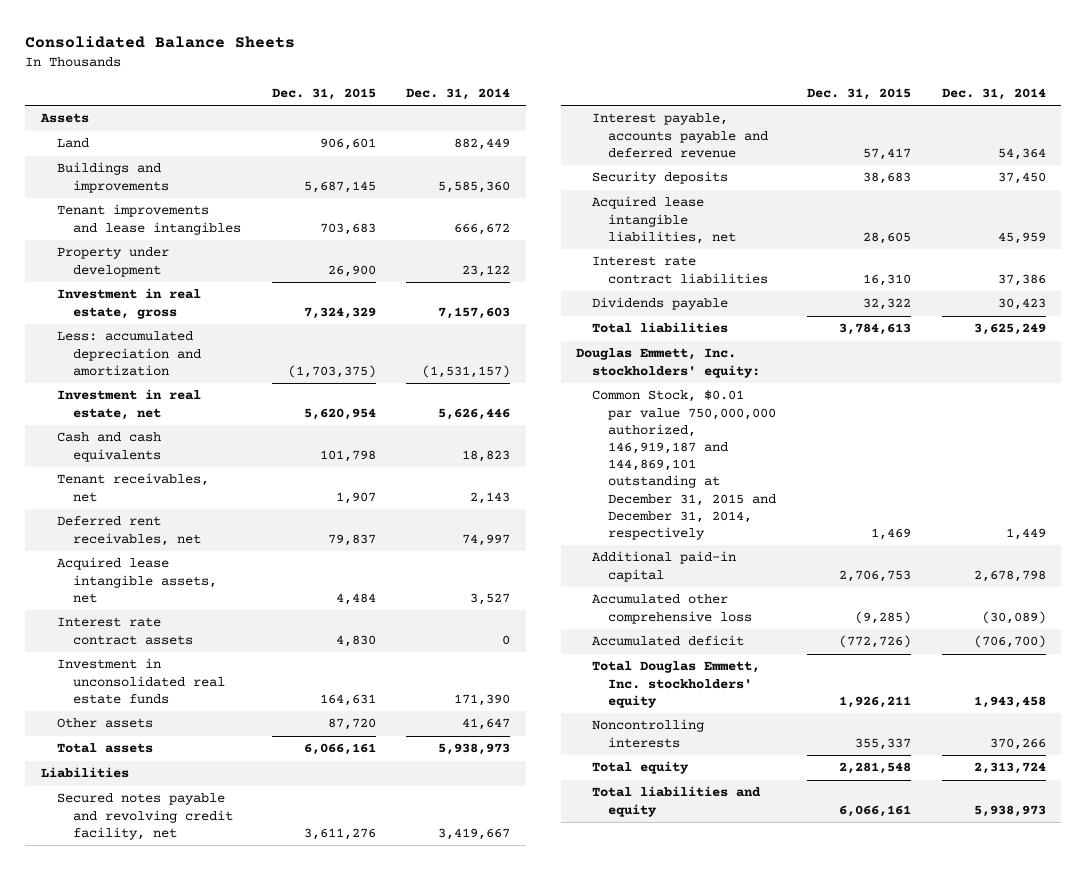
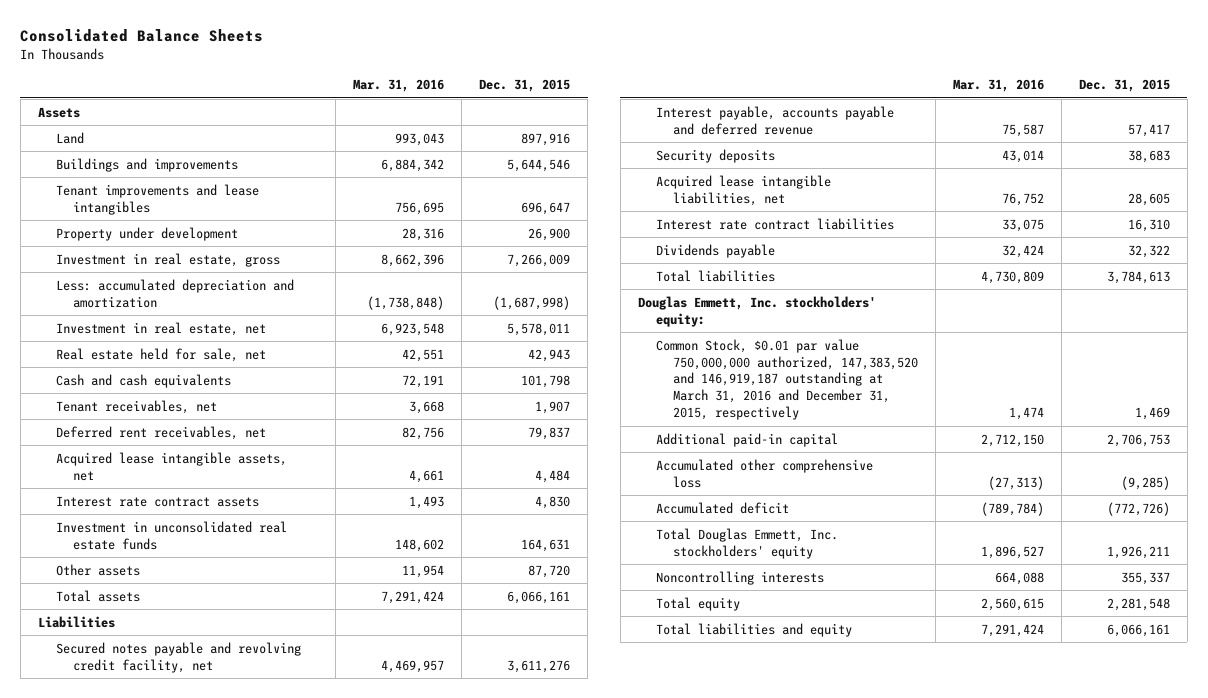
[406,87,511,100] Dec. 31, 2014 -> none
none -> [353,79,445,93] Mar. 31, 2016
[319,138,376,151] 906,601 -> [521,132,571,146] 897,916
[303,180,376,193] 5,687,145 -> [507,158,571,172] 5,644,546
[319,222,376,235] 703,683 -> [521,201,571,215] 696,647
[303,306,376,319] 7,324,329 -> [507,253,571,267] 7,266,009
[287,364,376,378] (1,703,375) -> [493,295,571,310] (1,687,998)
[303,407,376,420] 5,620,954 -> [507,322,571,336] 5,578,011
none -> [55,347,266,362] Real estate held for sale, net
[592,390,777,540] Common Stock, $0.01 par value 750,000,000 authorized, 146,919,187 and 144,869,101 outstanding at December 31, 2015 and December 31, 2014, respectively -> [655,338,919,421] Common Stock, $0.01 par value 750,000,000 authorized, 147,383,520 and 146,919,187 outstanding at March 31, 2016 and December 31, 2015, respectively

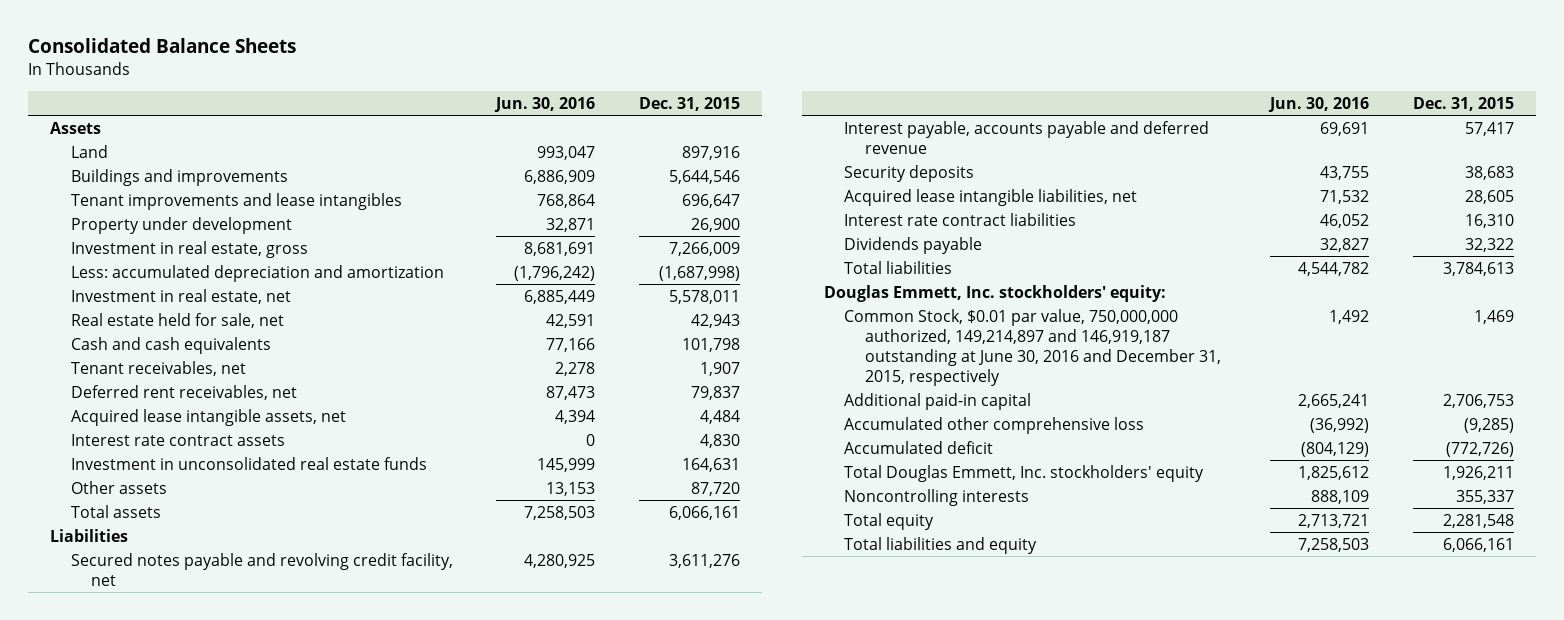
[353,79,445,93] Mar. 31, 2016 -> none
none -> [494,96,596,112] Jun. 30, 2016
[655,338,919,421] Common Stock, $0.01 par value 750,000,000 authorized, 147,383,520 and 146,919,187 outstanding at March 31, 2016 and December 31, 2015, respectively -> [844,308,1221,386] Common Stock, $0.01 par value, 750,000,000 authorized, 149,214,897 and 146,919,187 outstanding at June 30, 2016 and December 31, 2015, respectively

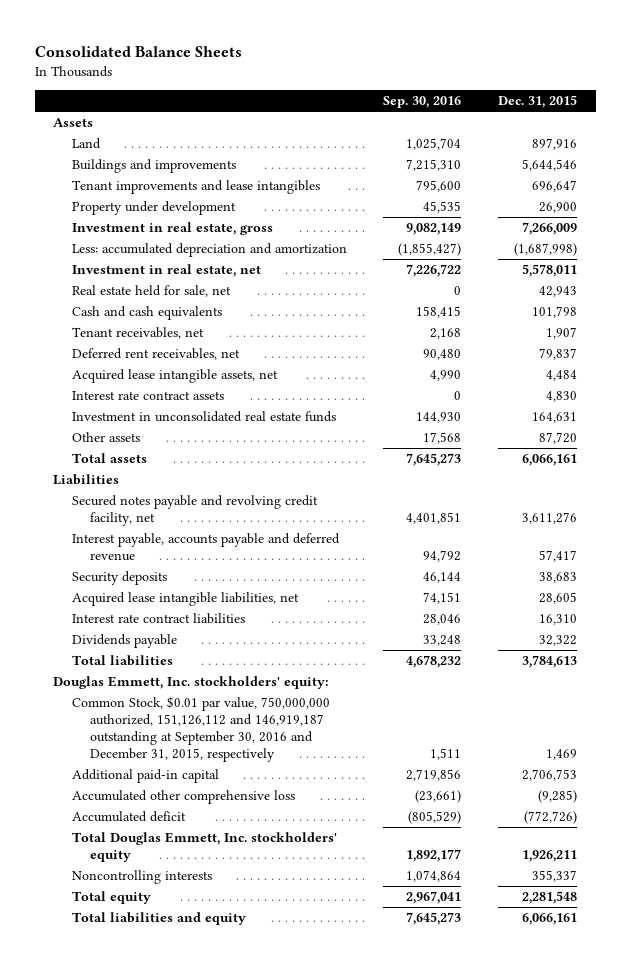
[494,96,596,112] Jun. 30, 2016 -> none
none -> [383,95,462,108] Sep. 30, 2016
[844,308,1221,386] Common Stock, $0.01 par value, 750,000,000 authorized, 149,214,897 and 146,919,187 outstanding at June 30, 2016 and December 31, 2015, respectively -> [71,696,330,763] Common Stock, $0.01 par value, 750,000,000 authorized, 151,126,112 and 146,919,187 outstanding at September 30, 2016 and December 31, 2015, respectively

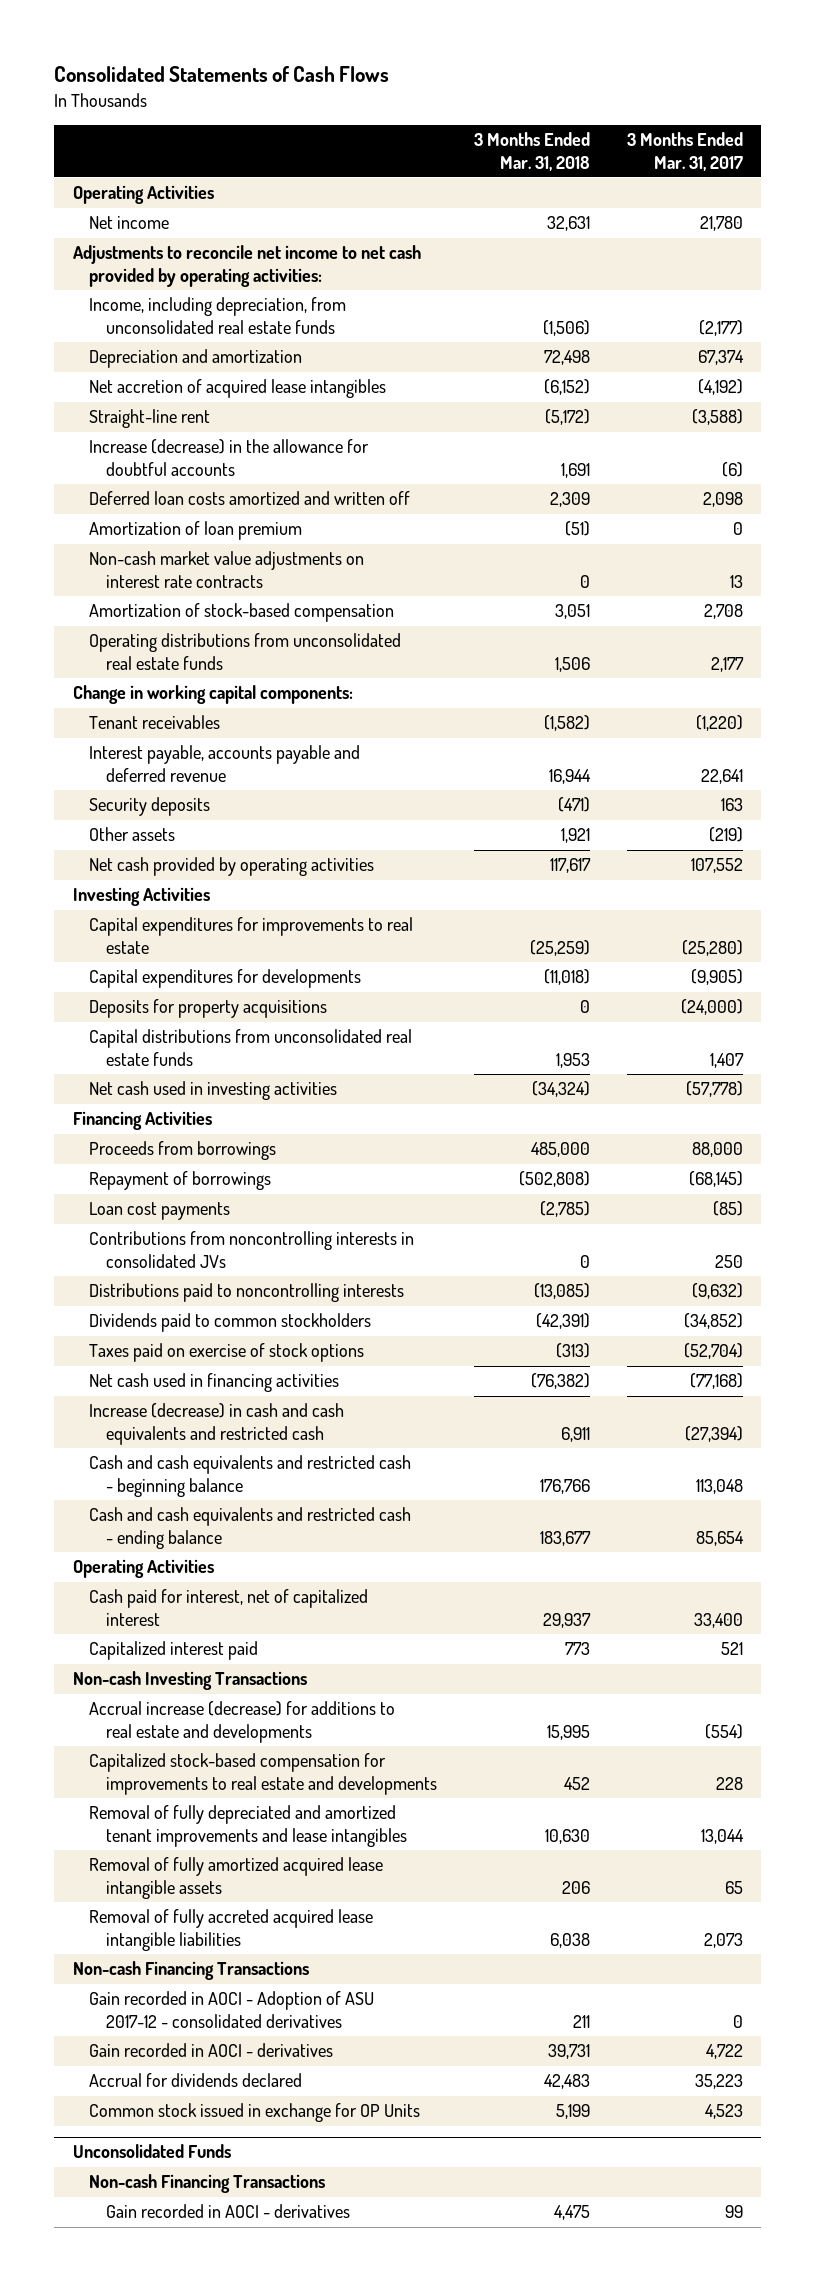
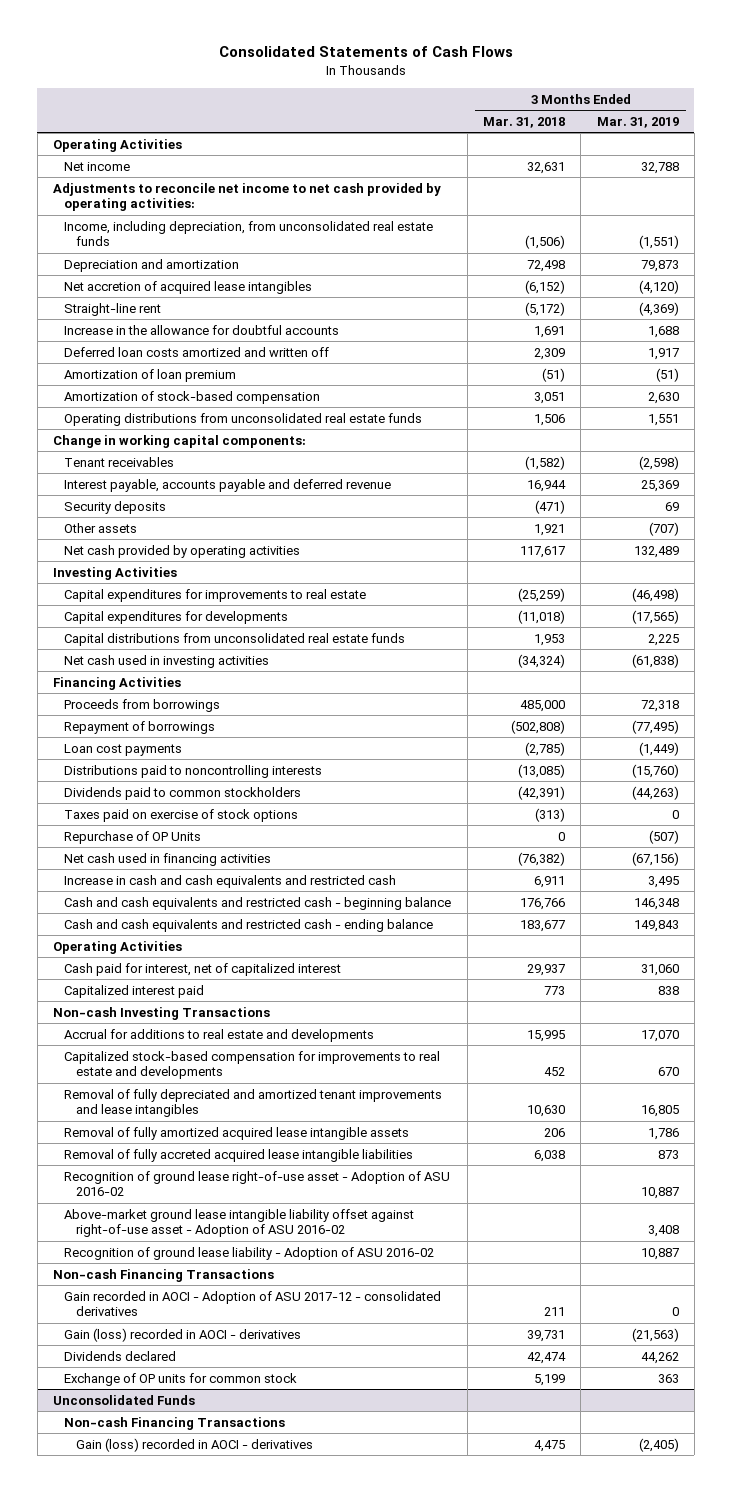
[626,132,743,171] 3 Months Ended Mar. 31, 2017 -> none
none -> [596,116,679,128] Mar. 31, 2019
[89,439,370,476] Increase (decrease) in the allowance for doubtful accounts -> [64,324,340,335] Increase in the allowance for doubtful accounts
[89,551,365,588] Non-cash market value adjustments on interest rate contracts -> none
[89,999,328,1019] Deposits for property acquisitions -> none
[89,1231,415,1268] Contributions from noncontrolling interests in consolidated JVs -> none
none -> [64,830,202,844] Repurchase of OP Units
[89,1403,345,1445] Increase (decrease) in cash and cash equivalents and restricted cash -> [64,874,397,888] Increase in cash and cash equivalents and restricted cash
[89,1701,396,1743] Accrual increase (decrease) for additions to real estate and developments -> [64,1028,375,1042] Accrual for additions to real estate and developments
none -> [64,1170,451,1197] Recognition of ground lease right-of-use asset - Adoption of ASU 2016-02
none -> [64,1208,415,1238] Above-market ground lease intangible liability offset against right-of-use asset - Adoption of ASU 2016-02
none -> [64,1246,435,1260] Recognition of ground lease liability - Adoption of ASU 2016-02
[89,2043,334,2058] Gain recorded in AOCI - derivatives -> [64,1327,302,1342] Gain (loss) recorded in AOCI - derivatives
[89,2073,303,2088] Accrual for dividends declared -> [64,1350,177,1361] Dividends declared
[543,2074,590,2090] 42,483 -> [526,1351,566,1364] 42,474
[89,2103,421,2123] Common stock issued in exchange for OP Units -> [64,1372,298,1386] Exchange of OP units for common stock
[105,2204,350,2219] Gain recorded in AOCI - derivatives -> [75,1437,313,1452] Gain (loss) recorded in AOCI - derivatives

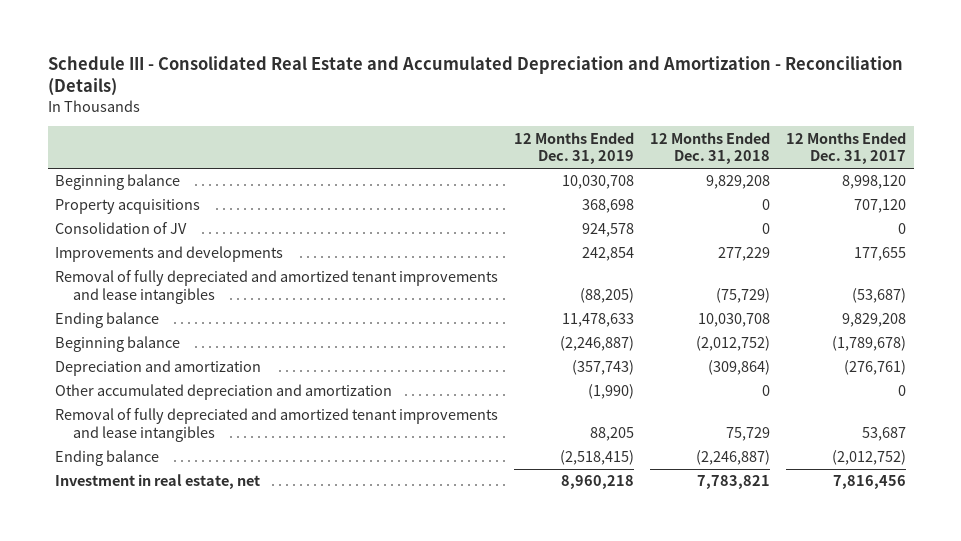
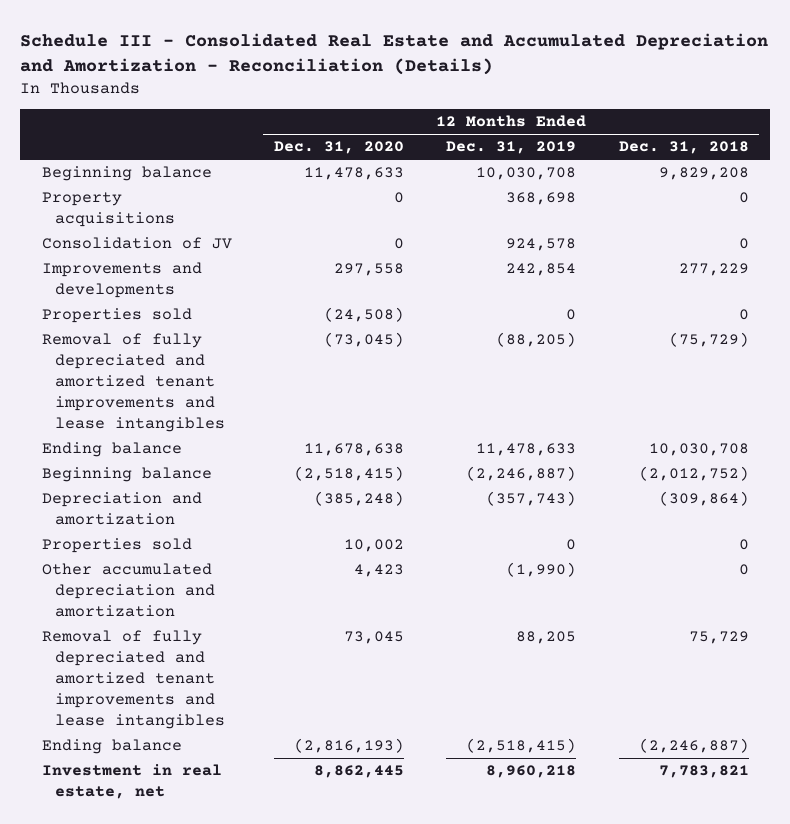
[785,131,906,165] 12 Months Ended Dec. 31, 2017 -> none
none -> [273,141,404,155] Dec. 31, 2020
none -> [41,308,192,324] Properties sold
none -> [41,538,192,554] Properties sold

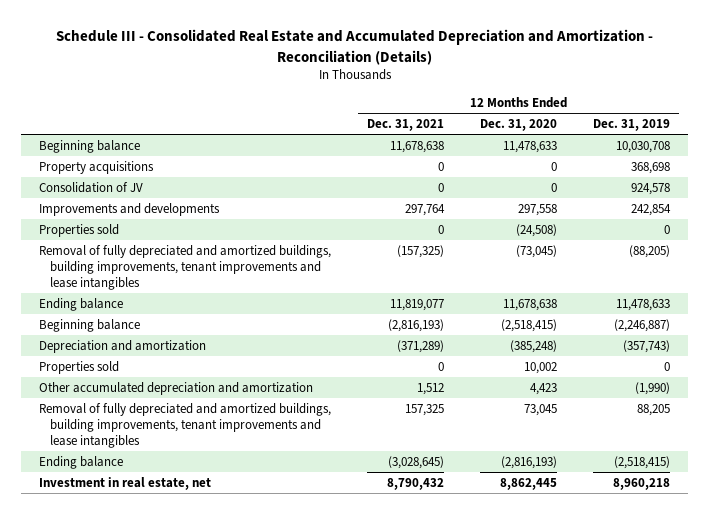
[618,141,749,155] Dec. 31, 2018 -> none
none -> [367,119,445,132] Dec. 31, 2021
[41,333,226,433] Removal of fully depreciated and amortized tenant improvements and lease intangibles -> [39,244,332,290] Removal of fully depreciated and amortized buildings, building improvements, tenant improvements and lease intangibles
[41,630,226,730] Removal of fully depreciated and amortized tenant improvements and lease intangibles -> [39,402,332,448] Removal of fully depreciated and amortized buildings, building improvements, tenant improvements and lease intangibles

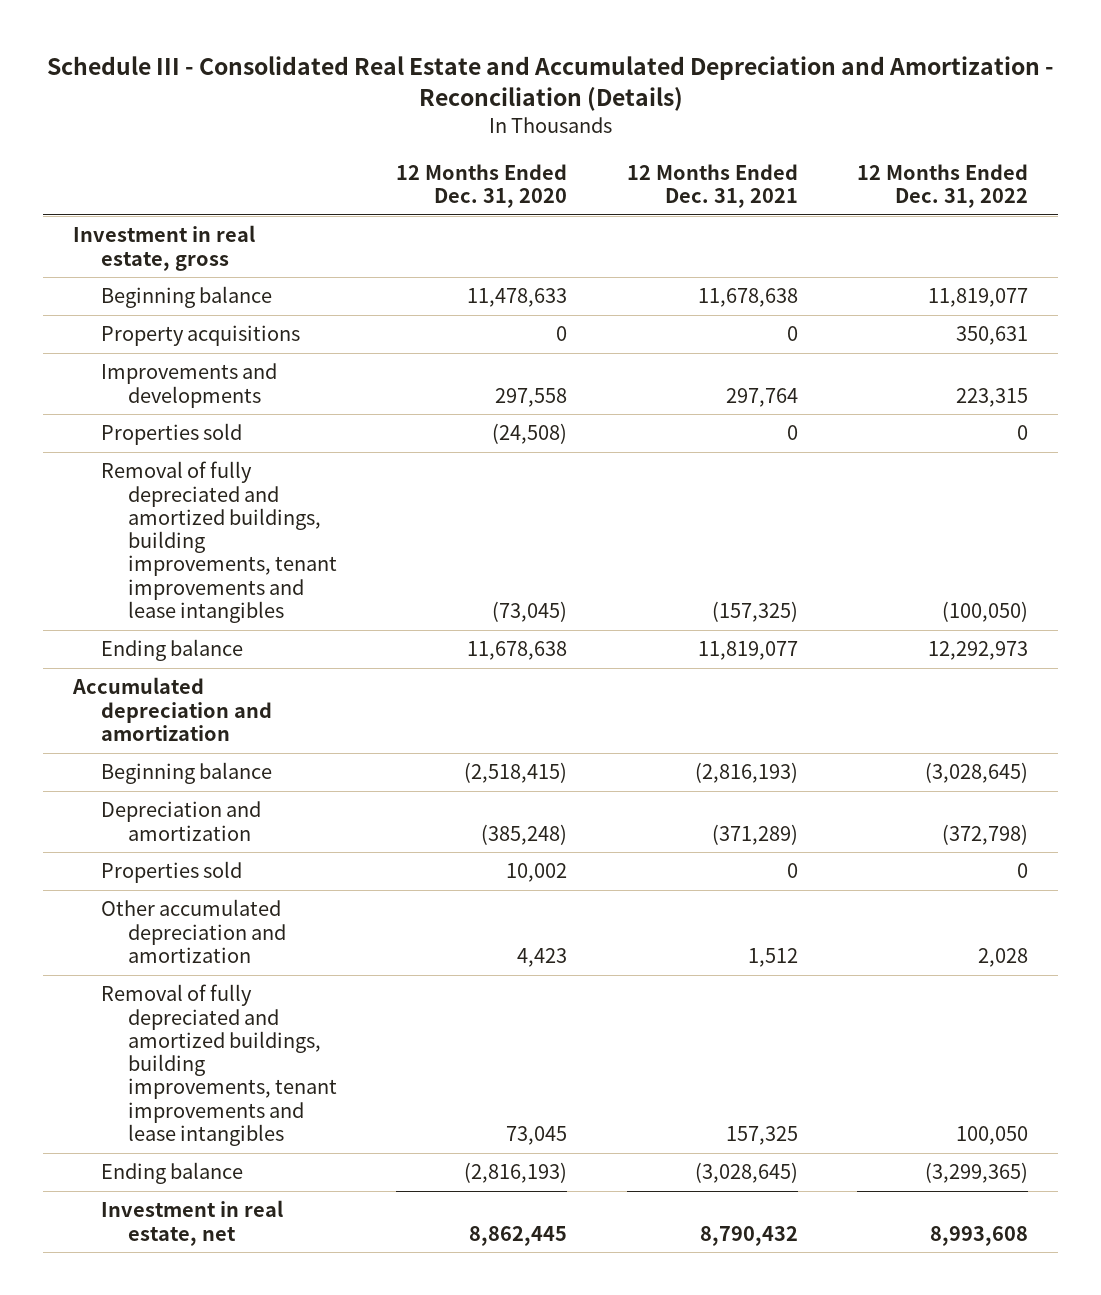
[592,119,670,132] Dec. 31, 2019 -> none
none -> [857,163,1029,208] 12 Months Ended Dec. 31, 2022
none -> [73,225,256,271] Investment in real estate, gross
[39,181,144,193] Consolidation of JV -> none
none -> [72,677,272,741] Accumulated depreciation and amortization

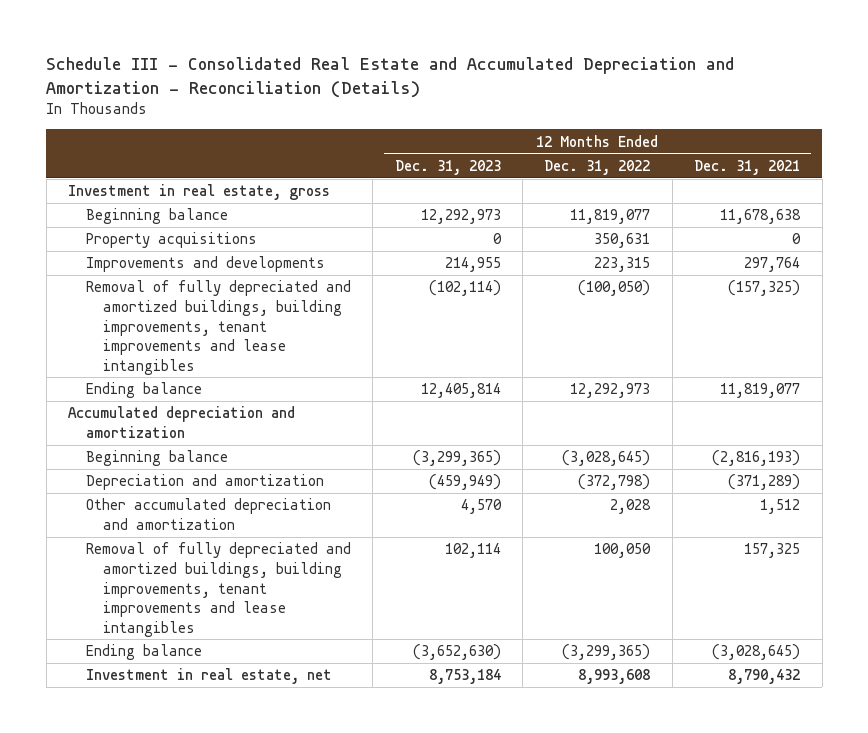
[396,163,568,208] 12 Months Ended Dec. 31, 2020 -> none
none -> [394,159,501,175] Dec. 31, 2023
[100,423,242,446] Properties sold -> none
[100,861,242,884] Properties sold -> none

